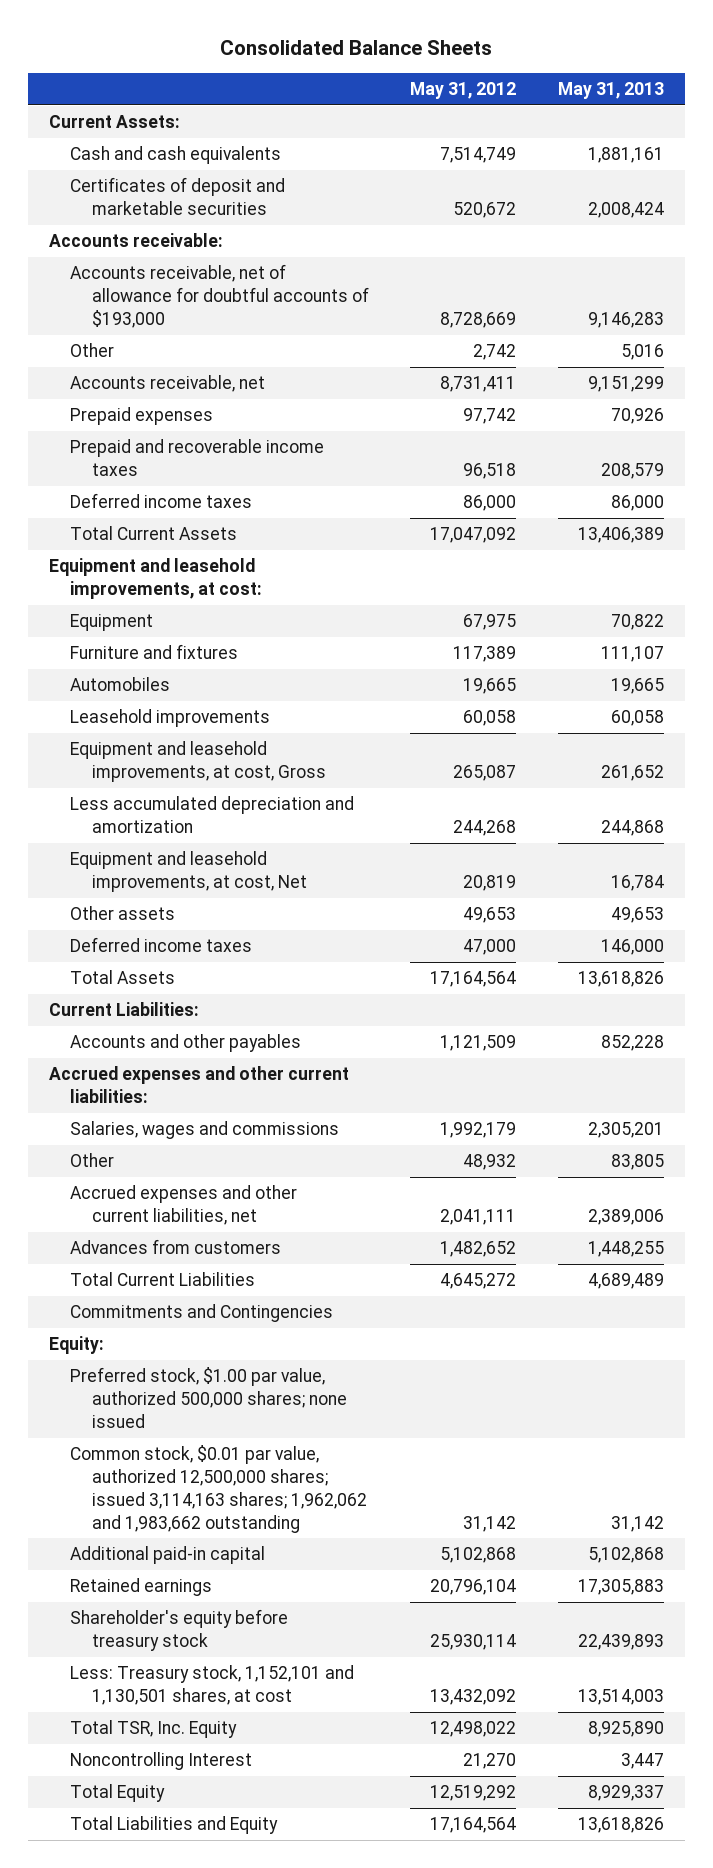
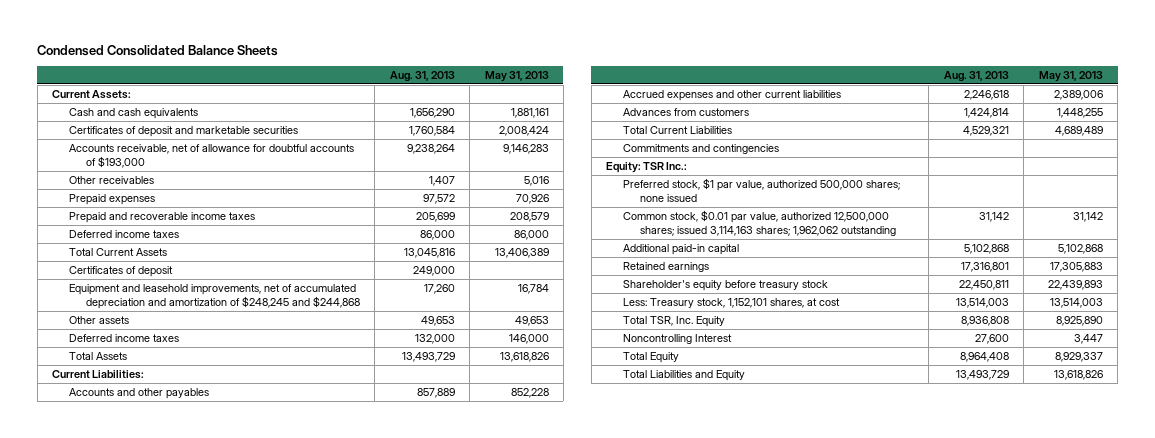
[220,40,493,56] Consolidated Balance Sheets -> [37,44,279,56] Condensed Consolidated Balance Sheets
[410,82,517,100] May 31, 2012 -> none
none -> [389,70,455,82] Aug. 31, 2013
[48,233,223,248] Accounts receivable: -> none
[70,375,266,393] Accounts receivable, net -> none
[70,343,115,358] Other -> [69,175,155,184] Other receivables
[48,558,263,600] Equipment and leasehold improvements, at cost: -> none
[70,614,154,632] Equipment -> none
[70,644,239,660] Furniture and fixtures -> none
[70,677,171,692] Automobiles -> none
[70,709,271,728] Leasehold improvements -> none
[70,741,326,783] Equipment and leasehold improvements, at cost, Gross -> none
[70,796,355,834] Less accumulated depreciation and amortization -> none
none -> [69,265,174,277] Certificates of deposit
[70,851,307,893] Equipment and leasehold improvements, at cost, Net -> [69,283,360,310] Equipment and leasehold improvements, net of accumulated depreciation and amortization of $248,245 and $244,868
[48,1066,349,1104] Accrued expenses and other current liabilities: -> none
[70,1121,340,1140] Salaries, wages and commissions -> none
[70,1153,115,1168] Other -> none
[70,1185,298,1226] Accrued expenses and other current liabilities, net -> [623,89,842,101] Accrued expenses and other current liabilities
[70,1304,334,1323] Commitments and Contingencies -> [623,143,780,154] Commitments and contingencies
[48,1336,104,1355] Equity: -> [606,161,688,173] Equity: TSR Inc.:
[70,1367,347,1428] Preferred stock, $1.00 par value, authorized 500,000 shares; none issued -> [623,177,901,203] Preferred stock, $1 par value, authorized 500,000 shares; none issued
[70,1445,367,1533] Common stock, $0.01 par value, authorized 12,500,000 shares; issued 3,114,163 shares; 1,962,062 and 1,983,662 outstanding -> [623,209,896,237] Common stock, $0.01 par value, authorized 12,500,000 shares; issued 3,114,163 shares; 1,962,062 outstanding
[70,1665,355,1706] Less: Treasury stock, 1,152,101 and 1,130,501 shares, at cost -> [623,297,841,308] Less: Treasury stock, 1,152,101 shares, at cost

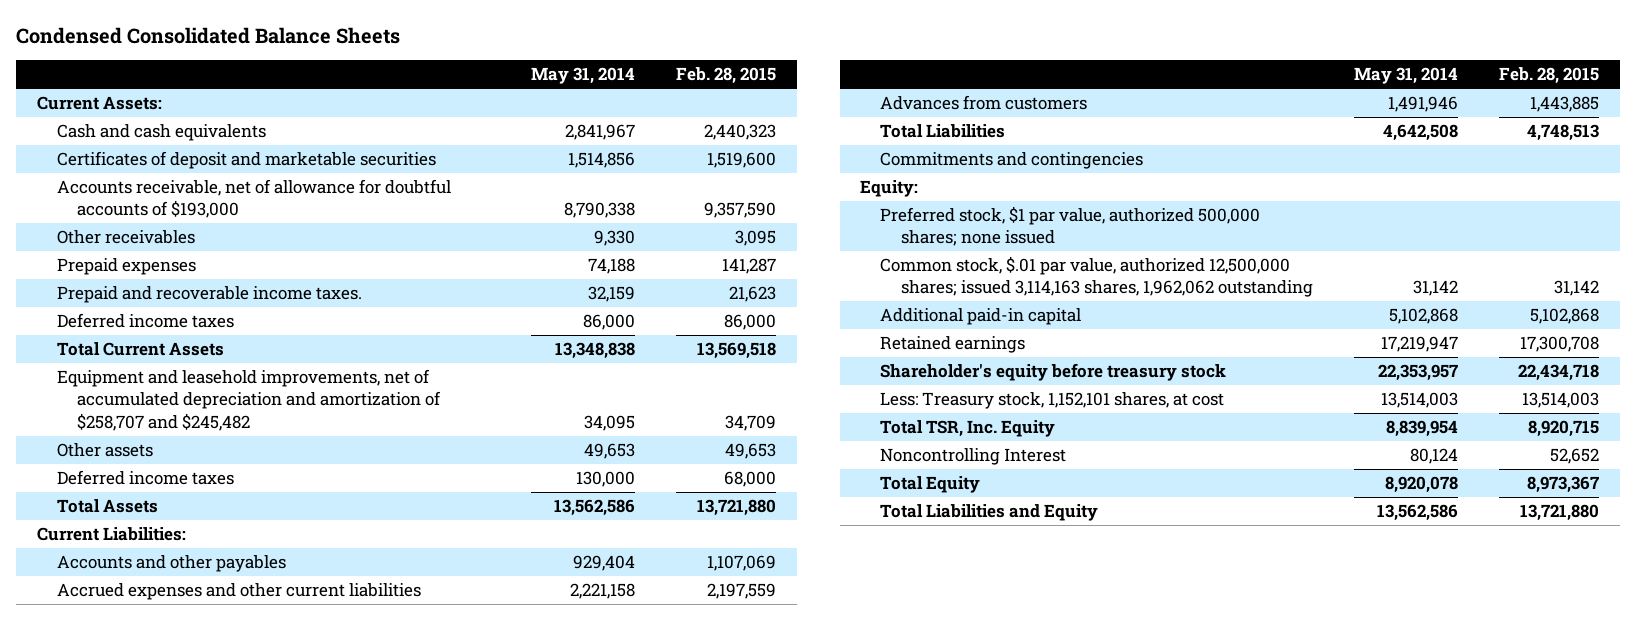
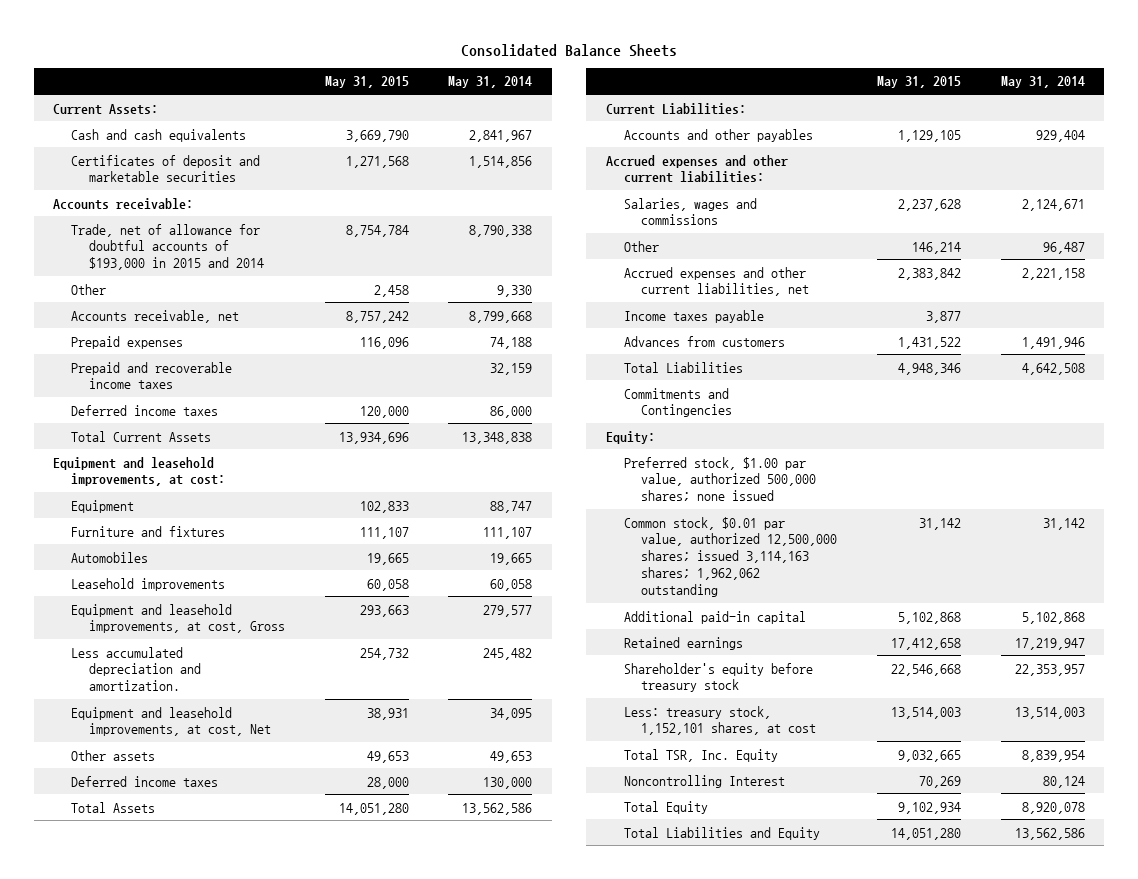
[16,27,401,45] Condensed Consolidated Balance Sheets -> [461,43,678,57] Consolidated Balance Sheets
[675,67,776,85] Feb. 28, 2015 -> none
none -> [324,76,409,89] May 31, 2015
none -> [53,197,194,210] Accounts receivable:
[57,179,452,219] Accounts receivable, net of allowance for doubtful accounts of $193,000 -> [71,223,265,271] Trade, net of allowance for doubtful accounts of $193,000 in 2015 and 2014
[57,230,196,245] Other receivables -> [71,283,107,295] Other
none -> [71,309,240,323] Accounts receivable, net
[57,286,363,304] Prepaid and recoverable income taxes. -> [71,361,233,390] Prepaid and recoverable income taxes
none -> [53,456,226,487] Equipment and leasehold improvements, at cost:
none -> [71,499,135,513] Equipment
none -> [71,525,226,537] Furniture and fixtures
none -> [71,551,149,563] Automobiles
none -> [71,577,226,591] Leasehold improvements
none -> [71,603,286,634] Equipment and leasehold improvements, at cost, Gross
none -> [71,646,202,692] Less accumulated depreciation and amortization.
[57,369,442,431] Equipment and leasehold improvements, net of accumulated depreciation and amortization of $258,707 and $245,482 -> [71,706,272,737] Equipment and leasehold improvements, at cost, Net
none -> [605,154,788,184] Accrued expenses and other current liabilities:
none -> [623,197,757,226] Salaries, wages and commissions
none -> [623,240,659,252] Other
[57,583,422,601] Accrued expenses and other current liabilities -> [623,266,810,297] Accrued expenses and other current liabilities, net
none -> [623,309,764,323] Income taxes payable
[880,152,1144,170] Commitments and contingencies -> [623,387,733,418] Commitments and Contingencies
[880,206,1261,247] Preferred stock, $1 par value, authorized 500,000 shares; none issued -> [623,456,817,502] Preferred stock, $1.00 par value, authorized 500,000 shares; none issued
[880,256,1313,298] Common stock, $.01 par value, authorized 12,500,000 shares; issued 3,114,163 shares, 1,962,062 outstanding -> [623,516,838,598] Common stock, $0.01 par value, authorized 12,500,000 shares; issued 3,114,163 shares; 1,962,062 outstanding
[880,392,1225,410] Less: Treasury stock, 1,152,101 shares, at cost -> [623,705,817,736] Less: treasury stock, 1,152,101 shares, at cost

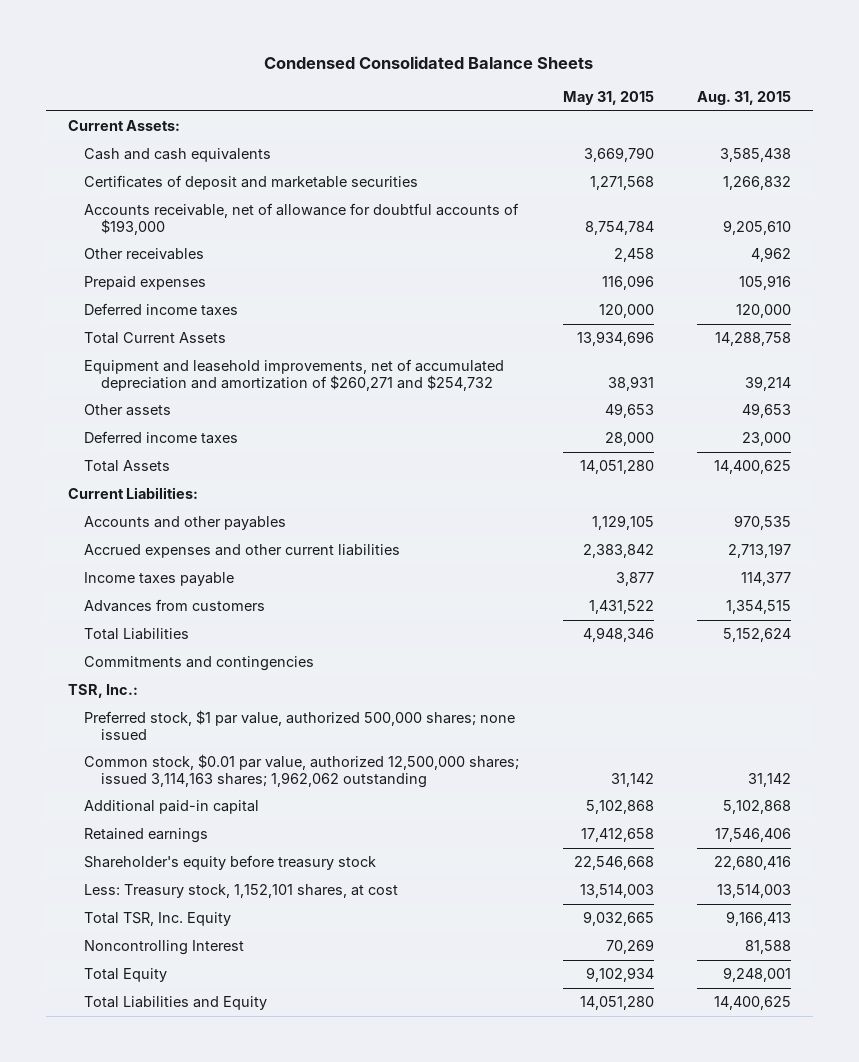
[461,43,678,57] Consolidated Balance Sheets -> [264,55,594,69] Condensed Consolidated Balance Sheets
[448,76,533,89] May 31, 2014 -> none
none -> [696,91,791,106] Aug. 31, 2015
[53,197,194,210] Accounts receivable: -> none
[71,309,240,323] Accounts receivable, net -> none
[71,223,265,271] Trade, net of allowance for doubtful accounts of $193,000 in 2015 and 2014 -> [84,203,520,235] Accounts receivable, net of allowance for doubtful accounts of $193,000
[71,283,107,295] Other -> [84,248,205,261] Other receivables
[71,361,233,390] Prepaid and recoverable income taxes -> none
[53,456,226,487] Equipment and leasehold improvements, at cost: -> none
[71,499,135,513] Equipment -> none
[71,525,226,537] Furniture and fixtures -> none
[71,551,149,563] Automobiles -> none
[71,577,226,591] Leasehold improvements -> none
[71,603,286,634] Equipment and leasehold improvements, at cost, Gross -> none
[71,646,202,692] Less accumulated depreciation and amortization. -> none
[71,706,272,737] Equipment and leasehold improvements, at cost, Net -> [84,359,505,391] Equipment and leasehold improvements, net of accumulated depreciation and amortization of $260,271 and $254,732
[605,154,788,184] Accrued expenses and other current liabilities: -> none
[623,197,757,226] Salaries, wages and commissions -> none
[623,240,659,252] Other -> none
[623,266,810,297] Accrued expenses and other current liabilities, net -> [84,544,401,559] Accrued expenses and other current liabilities
[605,430,655,444] Equity: -> none
[623,387,733,418] Commitments and Contingencies -> [84,656,315,672] Commitments and contingencies
none -> [67,684,138,699] TSR, Inc.:
[623,456,817,502] Preferred stock, $1.00 par value, authorized 500,000 shares; none issued -> [84,710,516,740] Preferred stock, $1 par value, authorized 500,000 shares; none issued
[623,705,817,736] Less: treasury stock, 1,152,101 shares, at cost -> [84,884,399,899] Less: Treasury stock, 1,152,101 shares, at cost

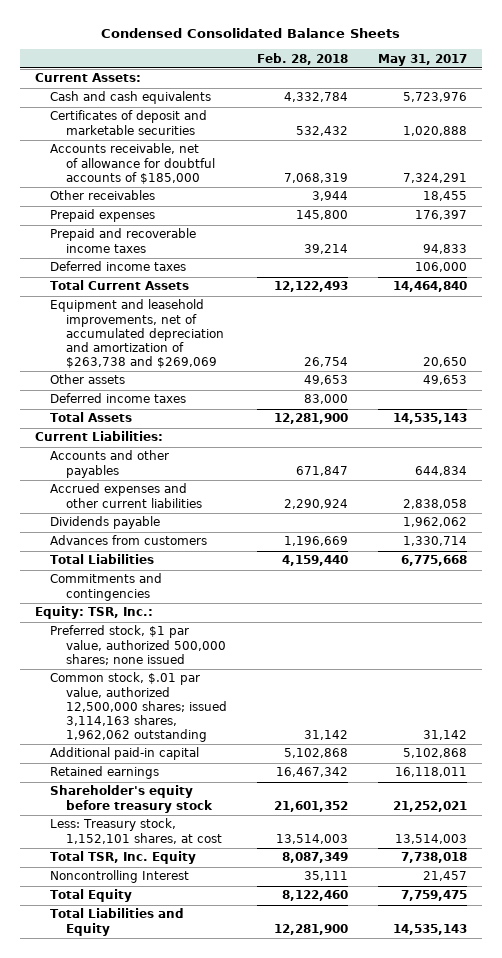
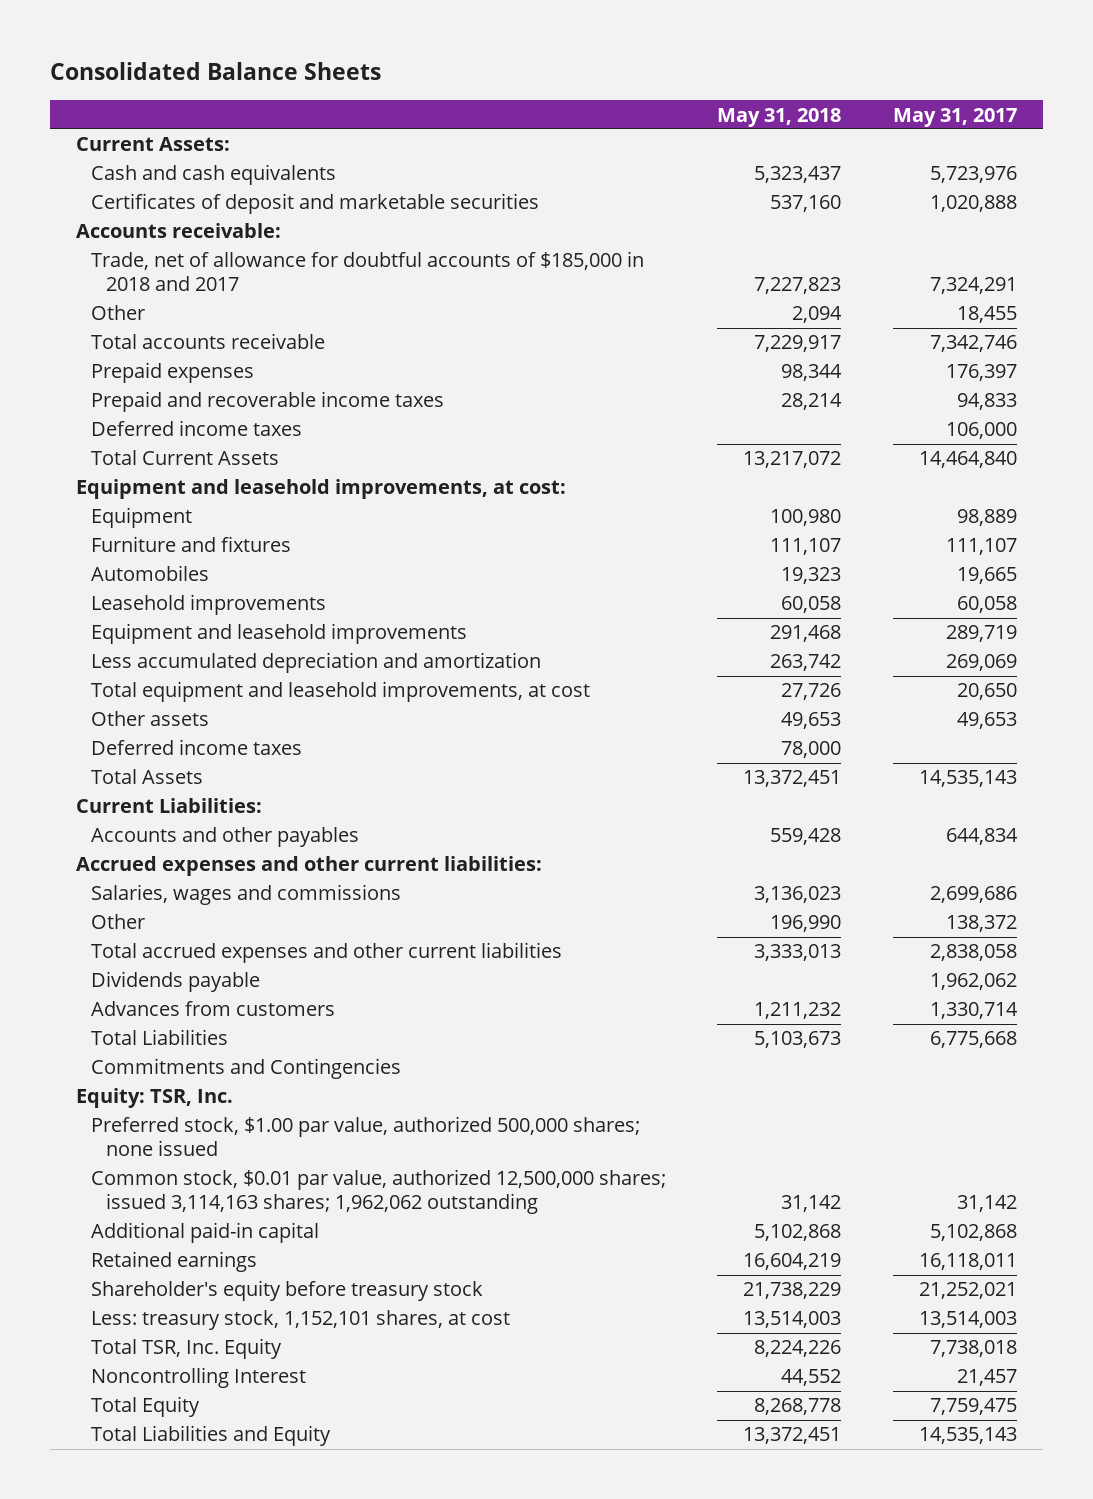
[100,27,400,38] Condensed Consolidated Balance Sheets -> [49,62,381,81] Consolidated Balance Sheets
[257,52,349,65] Feb. 28, 2018 -> none
none -> [717,107,842,127] May 31, 2018
none -> [75,223,281,239] Accounts receivable:
[50,143,216,184] Accounts receivable, net of allowance for doubtful accounts of $185,000 -> [90,251,644,292] Trade, net of allowance for doubtful accounts of $185,000 in 2018 and 2017
[50,190,156,201] Other receivables -> [90,305,145,321] Other
none -> [90,333,325,350] Total accounts receivable
none -> [75,479,566,500] Equipment and leasehold improvements, at cost:
none -> [90,507,192,529] Equipment
none -> [90,536,291,553] Furniture and fixtures
none -> [90,565,209,582] Automobiles
none -> [90,594,326,616] Leasehold improvements
none -> [90,623,467,645] Equipment and leasehold improvements
none -> [90,652,541,674] Less accumulated depreciation and amortization
[50,299,225,368] Equipment and leasehold improvements, net of accumulated depreciation and amortization of $263,738 and $269,069 -> [90,681,590,703] Total equipment and leasehold improvements, at cost
none -> [75,856,542,877] Accrued expenses and other current liabilities:
none -> [90,884,401,906] Salaries, wages and commissions
none -> [90,914,145,930] Other
[50,483,203,508] Accrued expenses and other current liabilities -> [90,942,562,964] Total accrued expenses and other current liabilities
[50,573,163,601] Commitments and contingencies -> [90,1058,401,1080] Commitments and Contingencies
[34,606,153,620] Equity: TSR, Inc.: -> [75,1088,233,1109] Equity: TSR, Inc.
[50,625,227,665] Preferred stock, $1 par value, authorized 500,000 shares; none issued -> [90,1116,640,1157] Preferred stock, $1.00 par value, authorized 500,000 shares; none issued
[50,672,228,742] Common stock, $.01 par value, authorized 12,500,000 shares; issued 3,114,163 shares, 1,962,062 outstanding -> [90,1169,666,1215] Common stock, $0.01 par value, authorized 12,500,000 shares; issued 3,114,163 shares; 1,962,062 outstanding
[50,818,223,844] Less: Treasury stock, 1,152,101 shares, at cost -> [90,1310,510,1331] Less: treasury stock, 1,152,101 shares, at cost

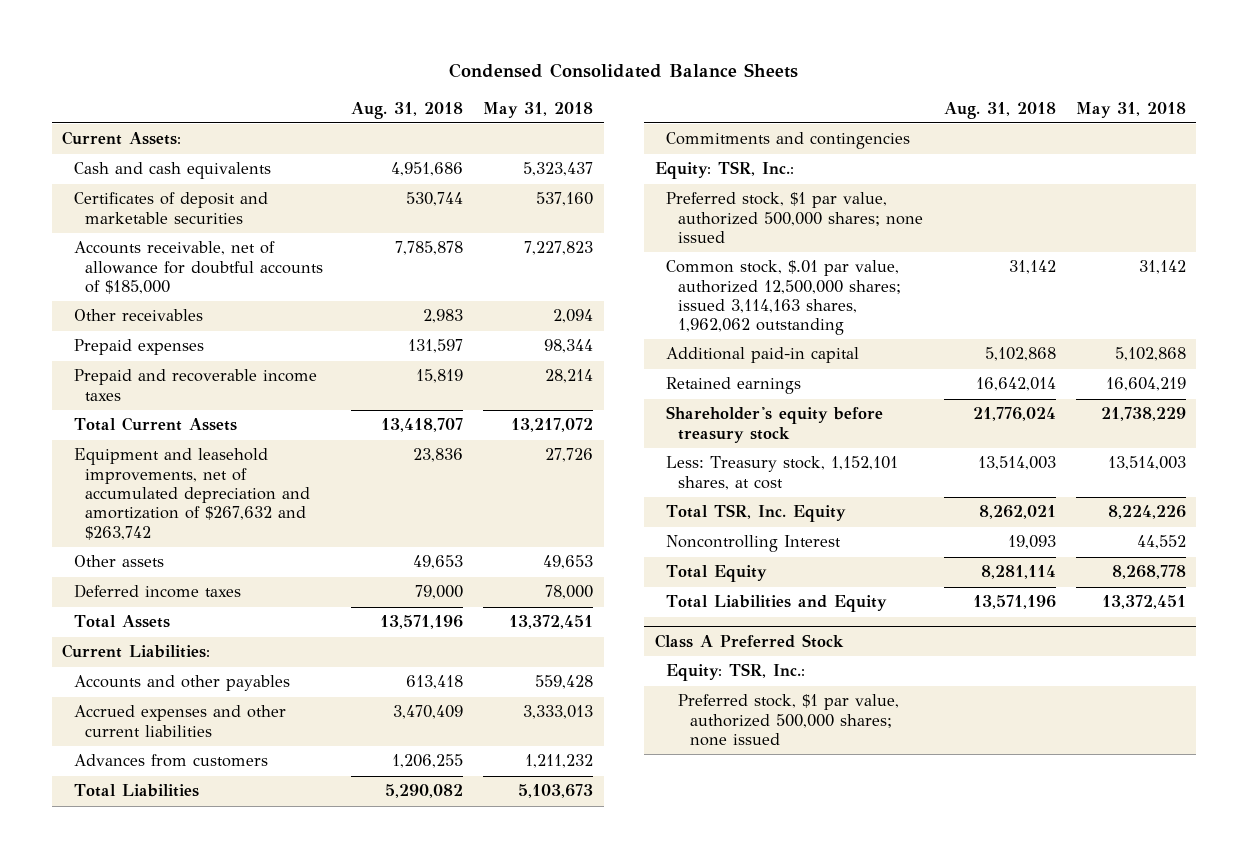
[49,62,381,81] Consolidated Balance Sheets -> [448,62,798,78] Condensed Consolidated Balance Sheets
[892,107,1017,127] May 31, 2017 -> none
none -> [350,101,463,119] Aug. 31, 2018
[75,223,281,239] Accounts receivable: -> none
[90,333,325,350] Total accounts receivable -> none
[90,251,644,292] Trade, net of allowance for doubtful accounts of $185,000 in 2018 and 2017 -> [73,241,324,294] Accounts receivable, net of allowance for doubtful accounts of $185,000
[90,305,145,321] Other -> [73,309,203,322] Other receivables
[90,420,302,437] Deferred income taxes -> none
[75,479,566,500] Equipment and leasehold improvements, at cost: -> none
[90,507,192,529] Equipment -> none
[90,536,291,553] Furniture and fixtures -> none
[90,565,209,582] Automobiles -> none
[90,594,326,616] Leasehold improvements -> none
[90,623,467,645] Equipment and leasehold improvements -> none
[90,652,541,674] Less accumulated depreciation and amortization -> none
[90,681,590,703] Total equipment and leasehold improvements, at cost -> [73,448,311,540] Equipment and leasehold improvements, net of accumulated depreciation and amortization of $267,632 and $263,742
[75,856,542,877] Accrued expenses and other current liabilities: -> none
[90,884,401,906] Salaries, wages and commissions -> none
[90,914,145,930] Other -> none
[90,971,260,993] Dividends payable -> none
[90,942,562,964] Total accrued expenses and other current liabilities -> [73,705,286,737] Accrued expenses and other current liabilities
[90,1058,401,1080] Commitments and Contingencies -> [666,132,911,150] Commitments and contingencies
[75,1088,233,1109] Equity: TSR, Inc. -> [654,161,794,180] Equity: TSR, Inc.:
[90,1116,640,1157] Preferred stock, $1.00 par value, authorized 500,000 shares; none issued -> [666,192,924,243] Preferred stock, $1 par value, authorized 500,000 shares; none issued
[90,1169,666,1215] Common stock, $0.01 par value, authorized 12,500,000 shares; issued 3,114,163 shares; 1,962,062 outstanding -> [666,260,902,336] Common stock, $.01 par value, authorized 12,500,000 shares; issued 3,114,163 shares, 1,962,062 outstanding
[90,1310,510,1331] Less: treasury stock, 1,152,101 shares, at cost -> [666,456,899,490] Less: Treasury stock, 1,152,101 shares, at cost
none -> [654,634,844,649] Class A Preferred Stock
none -> [666,663,806,682] Equity: TSR, Inc.:
none -> [678,694,900,746] Preferred stock, $1 par value, authorized 500,000 shares; none issued

